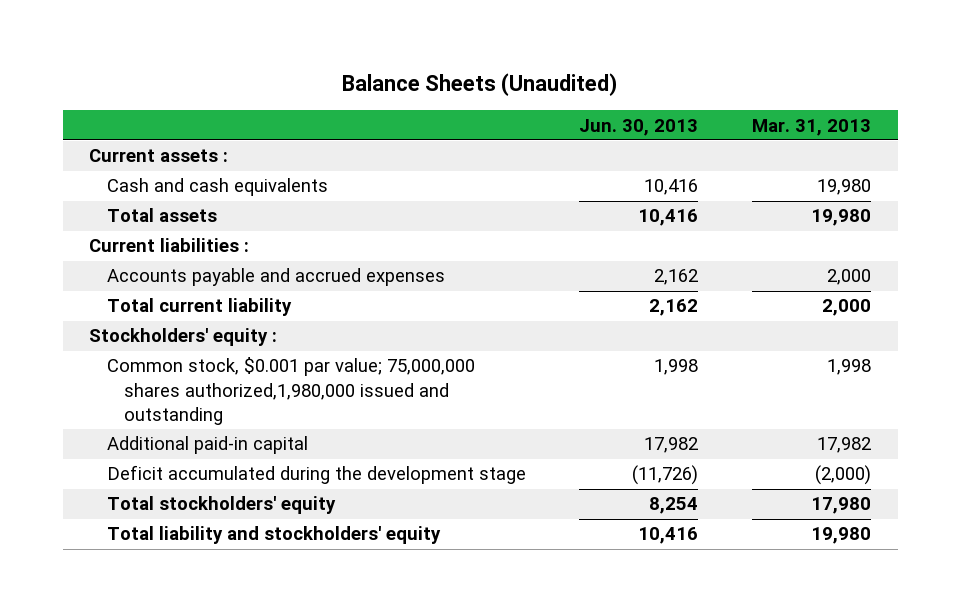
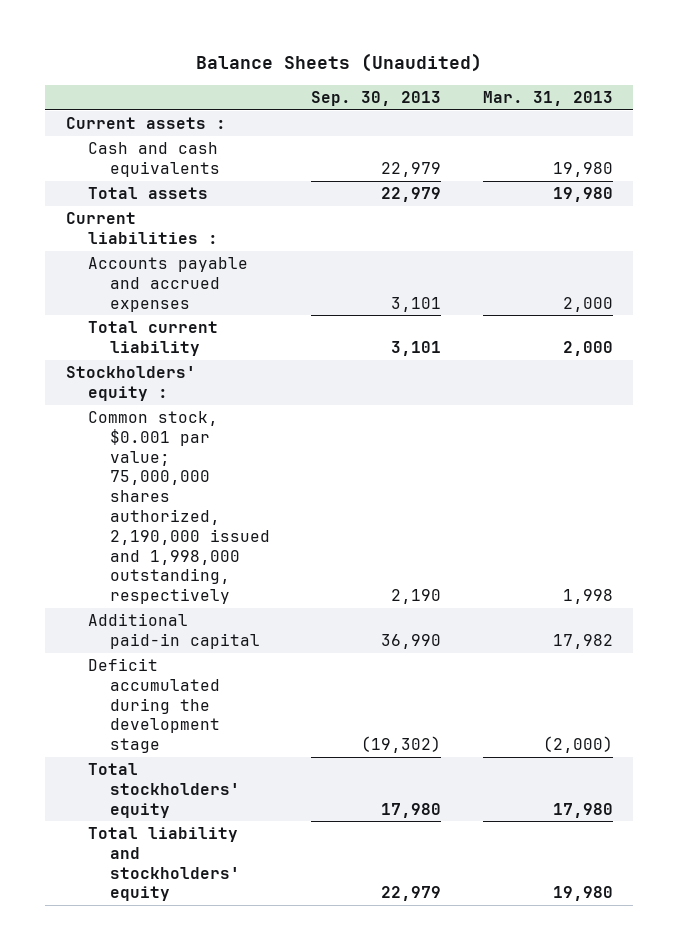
[579,118,699,136] Jun. 30, 2013 -> none
none -> [311,91,442,107] Sep. 30, 2013
[106,357,475,425] Common stock, $0.001 par value; 75,000,000 shares authorized,1,980,000 issued and outstanding -> [88,411,271,605] Common stock, $0.001 par value; 75,000,000 shares authorized, 2,190,000 issued and 1,998,000 outstanding, respectively

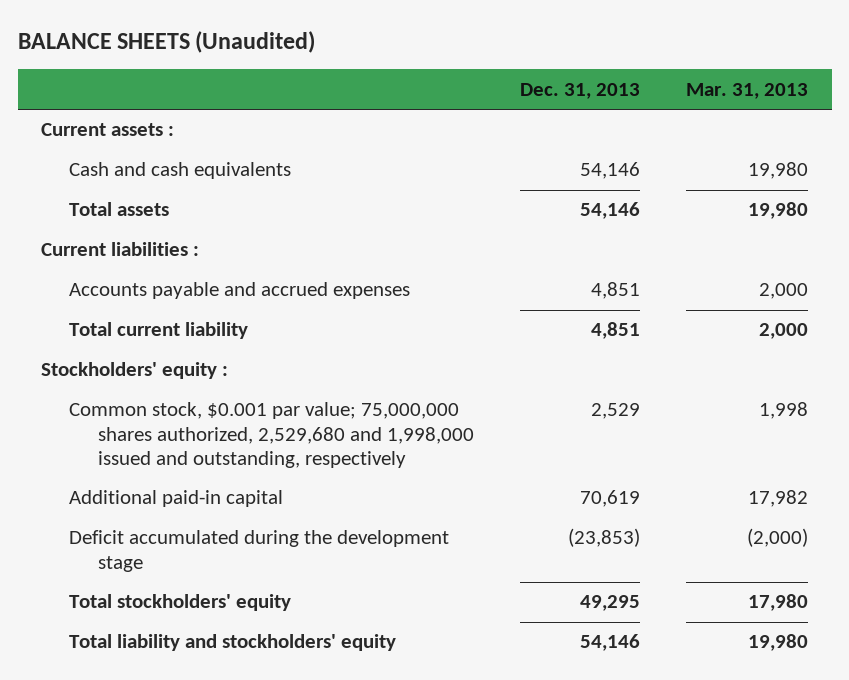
[196,53,483,73] Balance Sheets (Unaudited) -> [17,31,315,54] BALANCE SHEETS (Unaudited)
[311,91,442,107] Sep. 30, 2013 -> none
none -> [520,82,641,99] Dec. 31, 2013
[88,411,271,605] Common stock, $0.001 par value; 75,000,000 shares authorized, 2,190,000 issued and 1,998,000 outstanding, respectively -> [69,402,474,468] Common stock, $0.001 par value; 75,000,000 shares authorized, 2,529,680 and 1,998,000 issued and outstanding, respectively

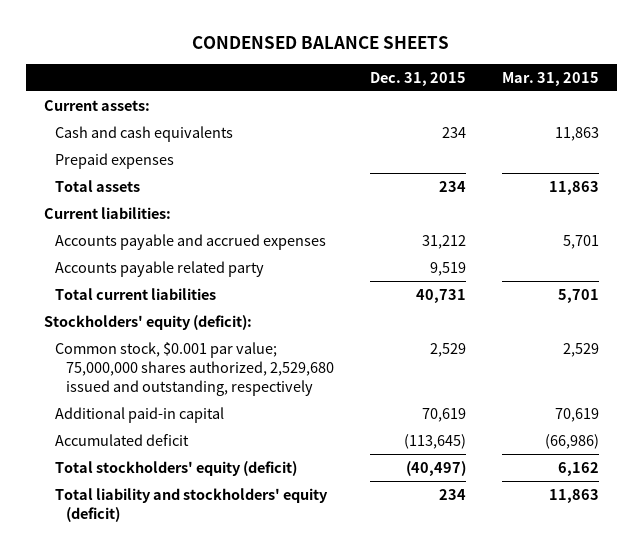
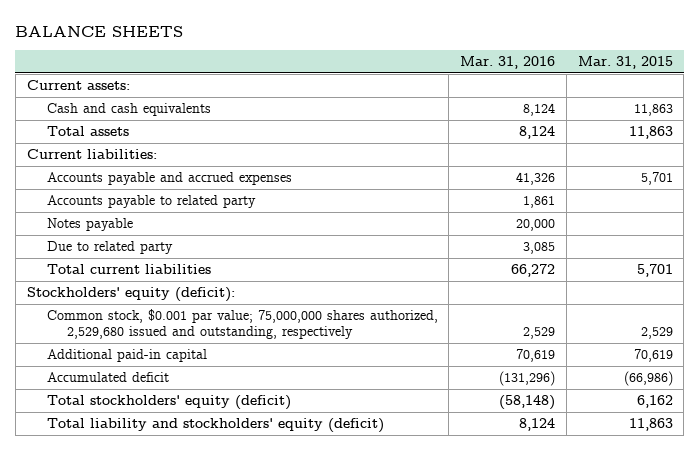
[192,36,450,50] CONDENSED BALANCE SHEETS -> [15,25,184,37] BALANCE SHEETS
[369,71,466,86] Dec. 31, 2015 -> none
none -> [460,56,556,70] Mar. 31, 2016
[55,152,175,169] Prepaid expenses -> none
[55,260,265,277] Accounts payable related party -> [46,195,256,209] Accounts payable to related party
none -> [46,218,133,232] Notes payable
none -> [46,241,173,255] Due to related party

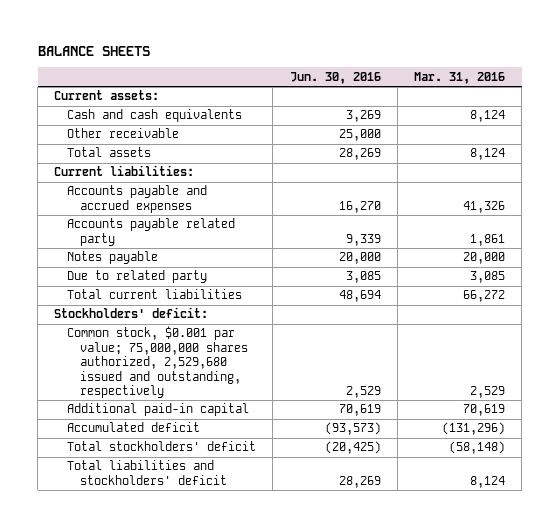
[577,56,673,70] Mar. 31, 2015 -> none
none -> [289,71,381,84] Jun. 30, 2016
none -> [67,128,180,139] Other receivable
[46,195,256,209] Accounts payable to related party -> [67,218,236,246] Accounts payable related party
[26,287,235,303] Stockholders' equity (deficit): -> [54,307,209,319] Stockholders' deficit:
[46,395,291,411] Total stockholders' equity (deficit) -> [67,441,257,452] Total stockholders' deficit
[46,418,384,434] Total liability and stockholders' equity (deficit) -> [67,460,228,485] Total liabilities and stockholders' deficit

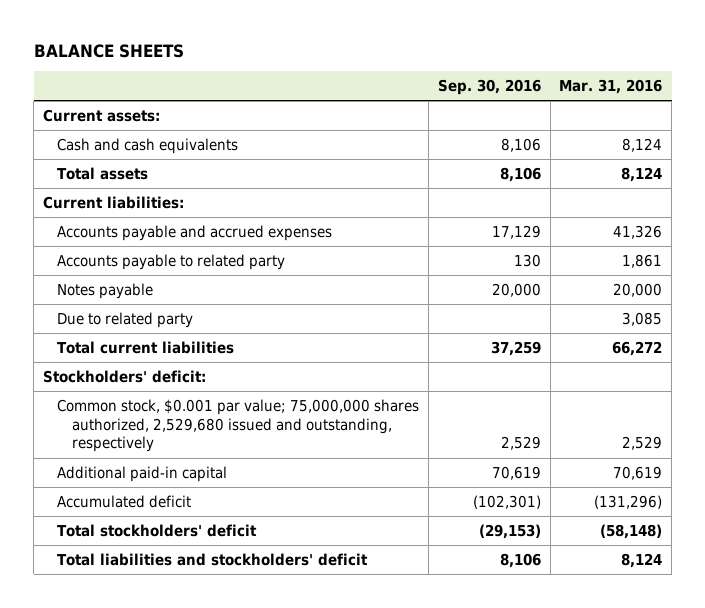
[289,71,381,84] Jun. 30, 2016 -> none
none -> [437,79,541,96] Sep. 30, 2016
[67,128,180,139] Other receivable -> none
[67,218,236,246] Accounts payable related party -> [57,253,286,270] Accounts payable to related party

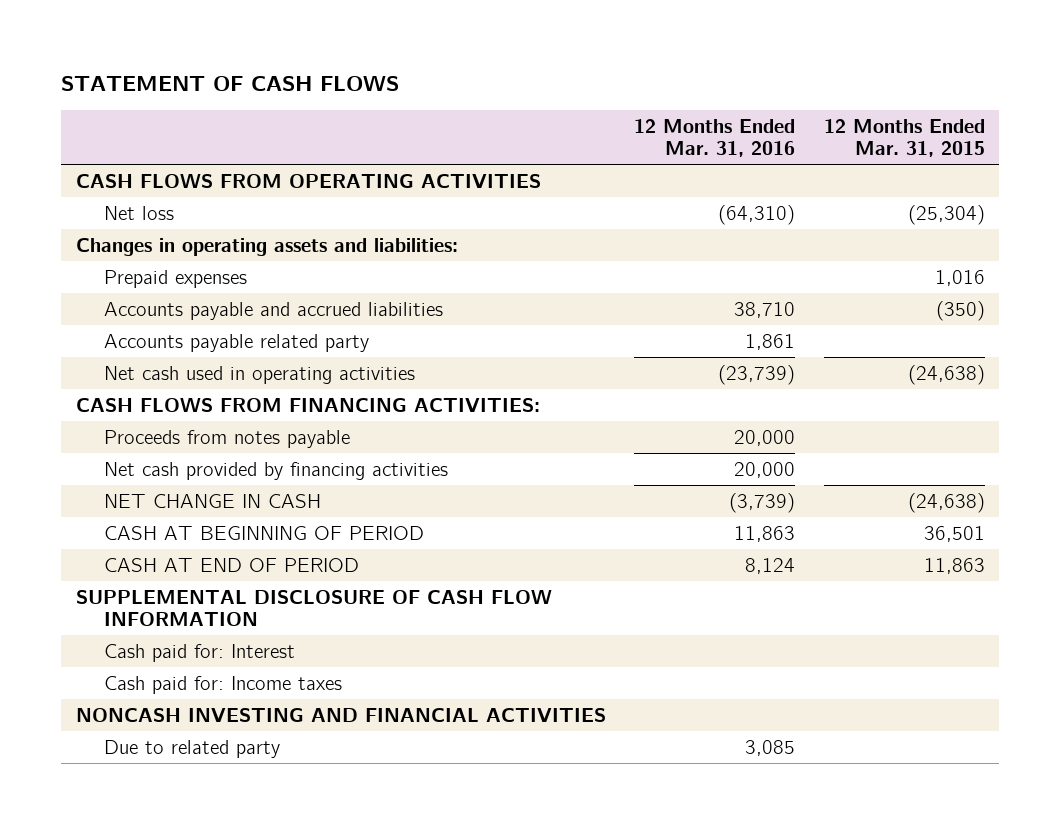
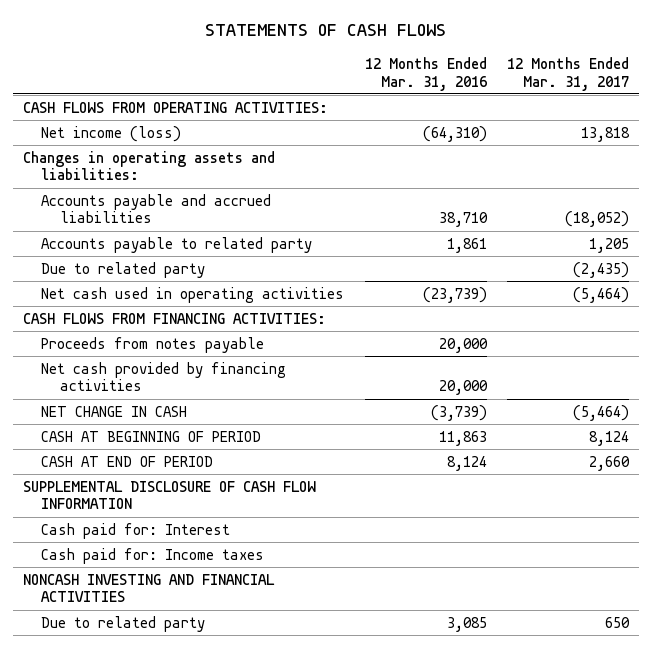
[61,76,400,92] STATEMENT OF CASH FLOWS -> [205,24,447,37] STATEMENTS OF CASH FLOWS
[823,118,985,158] 12 Months Ended Mar. 31, 2015 -> none
none -> [507,57,630,91] 12 Months Ended Mar. 31, 2017
[75,173,541,188] CASH FLOWS FROM OPERATING ACTIVITIES -> [22,101,328,113] CASH FLOWS FROM OPERATING ACTIVITIES:
[104,205,175,220] Net loss -> [41,125,182,142] Net income (loss)
[104,269,248,288] Prepaid expenses -> none
[104,333,370,352] Accounts payable related party -> [41,236,313,253] Accounts payable to related party
none -> [41,261,206,278] Due to related party

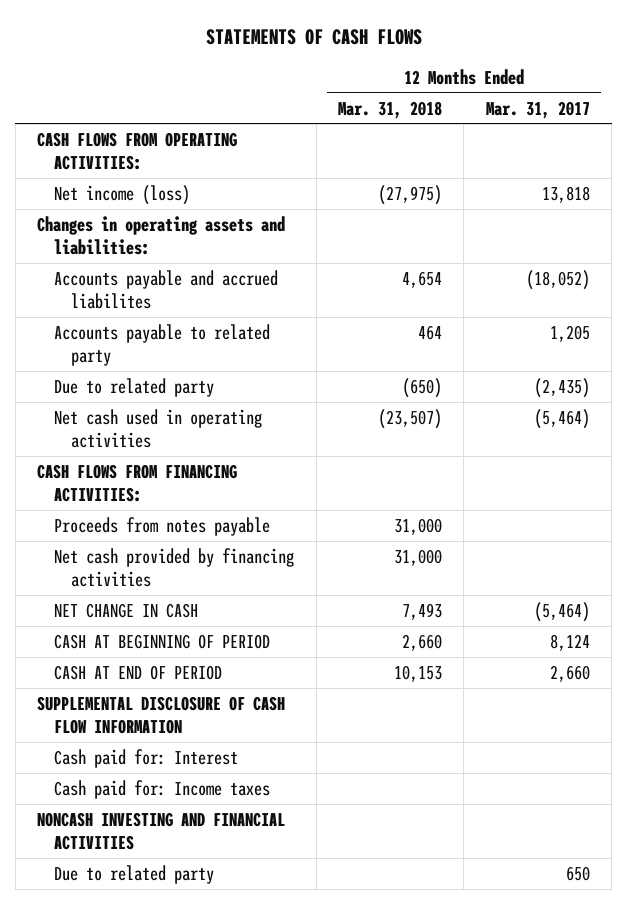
[364,57,487,91] 12 Months Ended Mar. 31, 2016 -> none
none -> [338,100,443,119] Mar. 31, 2018
[41,193,272,224] Accounts payable and accrued liabilities -> [54,269,279,309] Accounts payable and accrued liabilites

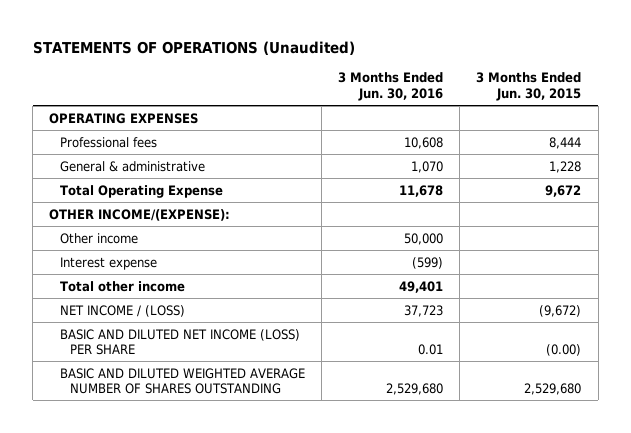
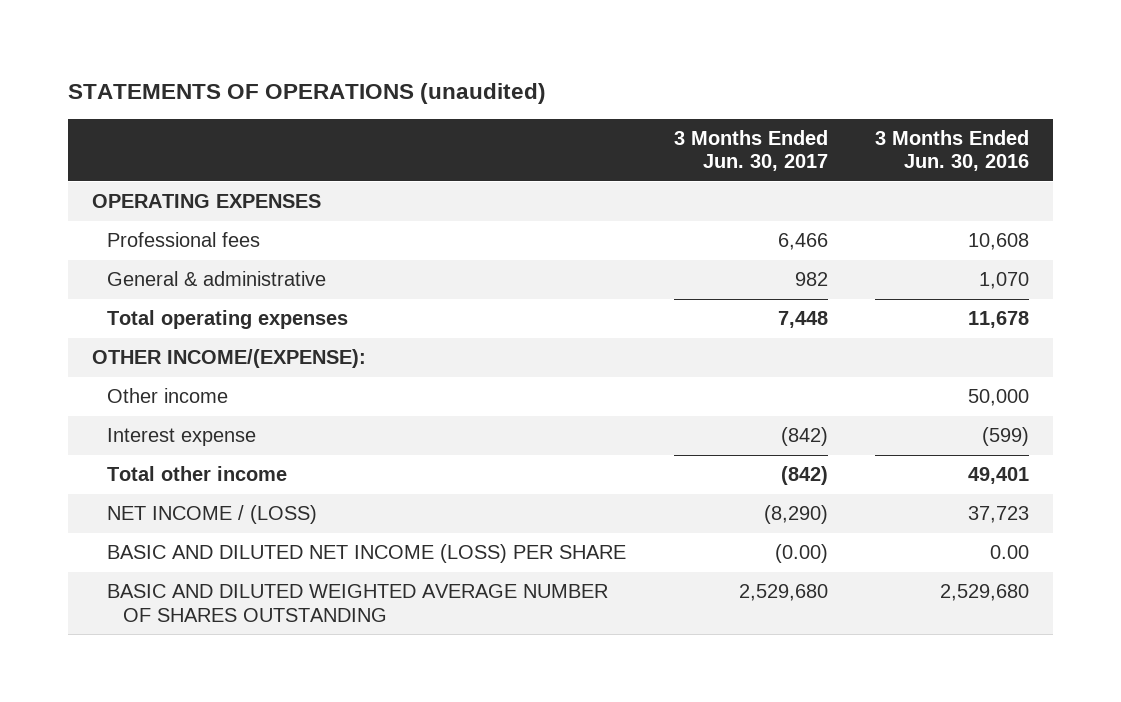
[32,40,355,55] STATEMENTS OF OPERATIONS (Unaudited) -> [68,82,547,104] STATEMENTS OF OPERATIONS (unaudited)
[476,72,582,101] 3 Months Ended Jun. 30, 2015 -> none
none -> [673,129,828,172] 3 Months Ended Jun. 30, 2017
[59,184,223,198] Total Operating Expense -> [107,310,349,330] Total operating expenses
[418,344,444,356] 0.01 -> [990,545,1030,560] 0.00

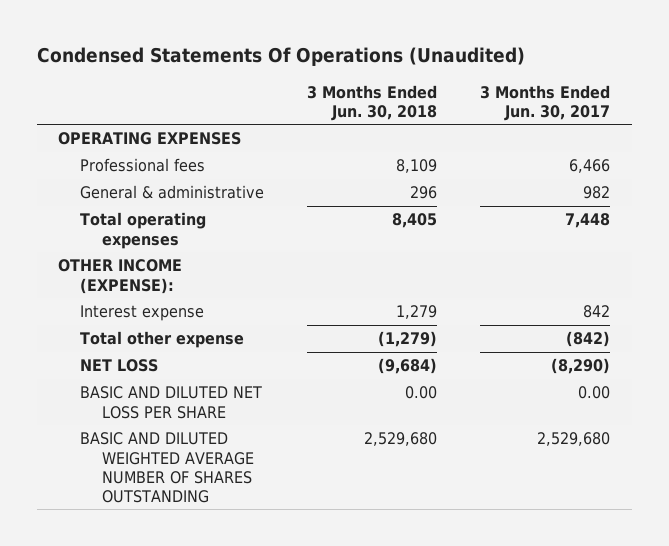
[68,82,547,104] STATEMENTS OF OPERATIONS (unaudited) -> [36,47,525,67] Condensed Statements Of Operations (Unaudited)
[875,129,1030,172] 3 Months Ended Jun. 30, 2016 -> none
none -> [307,84,438,121] 3 Months Ended Jun. 30, 2018
[107,388,229,404] Other income -> none
[91,349,366,369] OTHER INCOME/(EXPENSE): -> [58,259,183,294] OTHER INCOME (EXPENSE):
[780,427,828,447] (842) -> [583,305,611,319] 842
[107,466,288,482] Total other income -> [80,331,245,349] Total other expense
[107,505,318,525] NET INCOME / (LOSS) -> [80,359,159,373] NET LOSS
[107,544,627,564] BASIC AND DILUTED NET INCOME (LOSS) PER SHARE -> [80,386,263,419] BASIC AND DILUTED NET LOSS PER SHARE
[774,544,828,564] (0.00) -> [578,386,611,400] 0.00

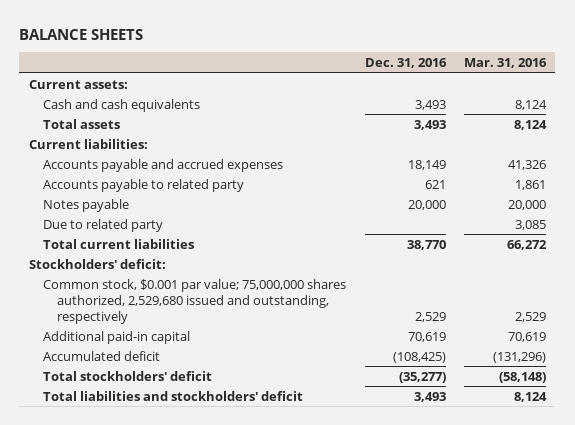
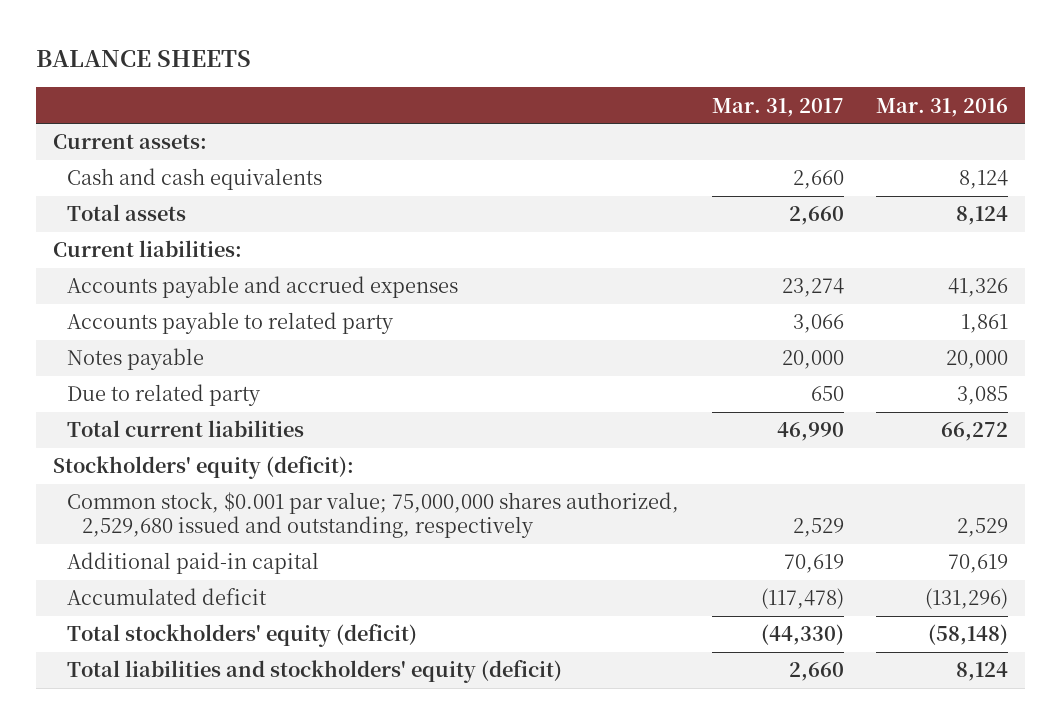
[364,58,447,69] Dec. 31, 2016 -> none
none -> [711,97,844,117] Mar. 31, 2017
[28,258,166,269] Stockholders' deficit: -> [52,456,354,480] Stockholders' equity (deficit):
[43,370,213,381] Total stockholders' deficit -> [67,624,418,648] Total stockholders' equity (deficit)
[43,390,304,401] Total liabilities and stockholders' deficit -> [67,660,563,684] Total liabilities and stockholders' equity (deficit)

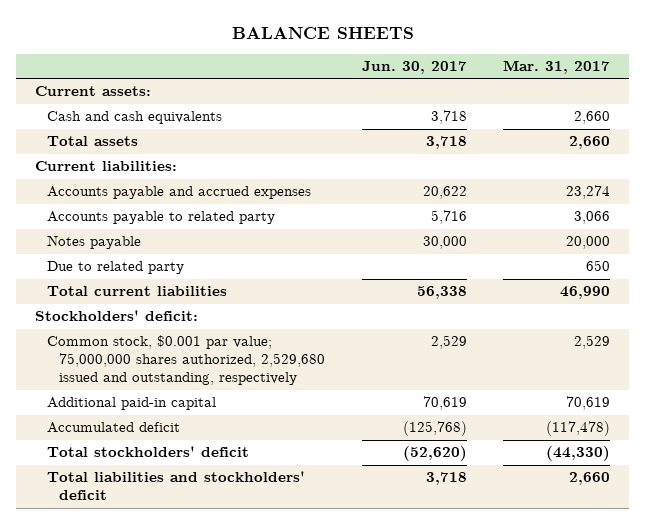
[876,97,1009,117] Mar. 31, 2016 -> none
none -> [361,60,467,74] Jun. 30, 2017
[52,456,354,480] Stockholders' equity (deficit): -> [34,310,198,322] Stockholders' deficit:
[67,624,418,648] Total stockholders' equity (deficit) -> [46,446,249,458] Total stockholders' deficit
[67,660,563,684] Total liabilities and stockholders' equity (deficit) -> [46,471,305,501] Total liabilities and stockholders' deficit

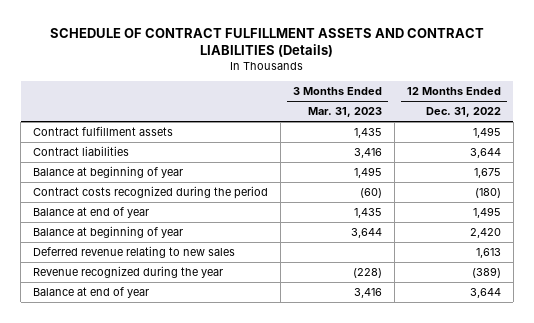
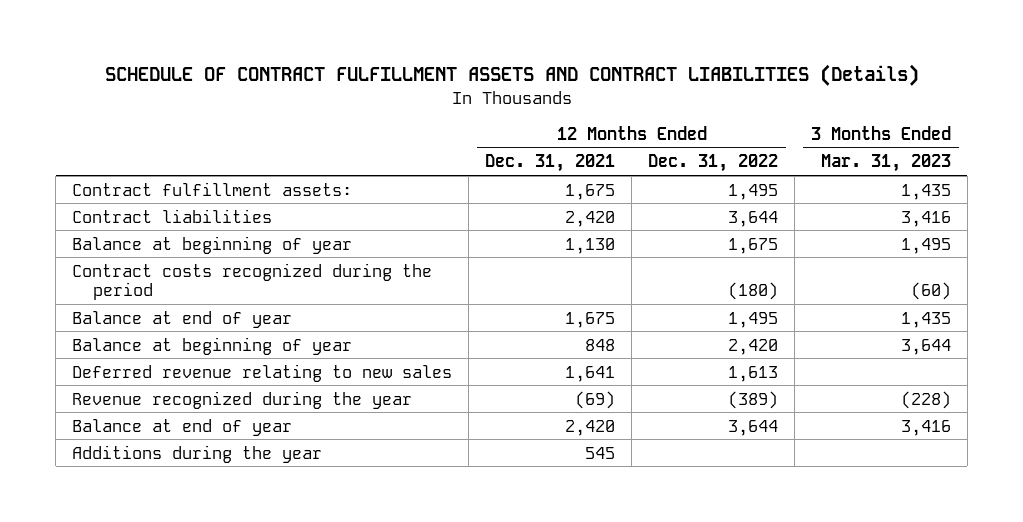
none -> [485,154,616,173] Dec. 31, 2021
[33,126,174,137] Contract fulfillment assets -> [72,181,353,196] Contract fulfillment assets:
none -> [72,444,323,463] Additions during the year

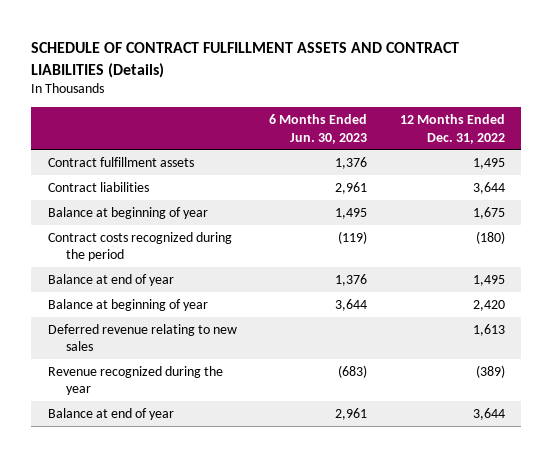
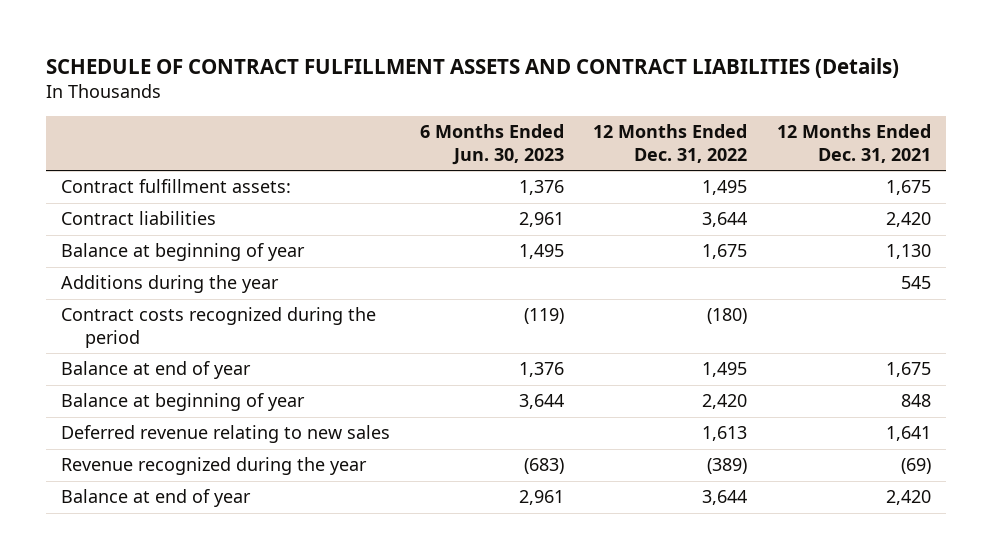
none -> [777,124,932,163] 12 Months Ended Dec. 31, 2021
[47,157,194,168] Contract fulfillment assets -> [60,179,291,194] Contract fulfillment assets:
none -> [60,275,279,294] Additions during the year

